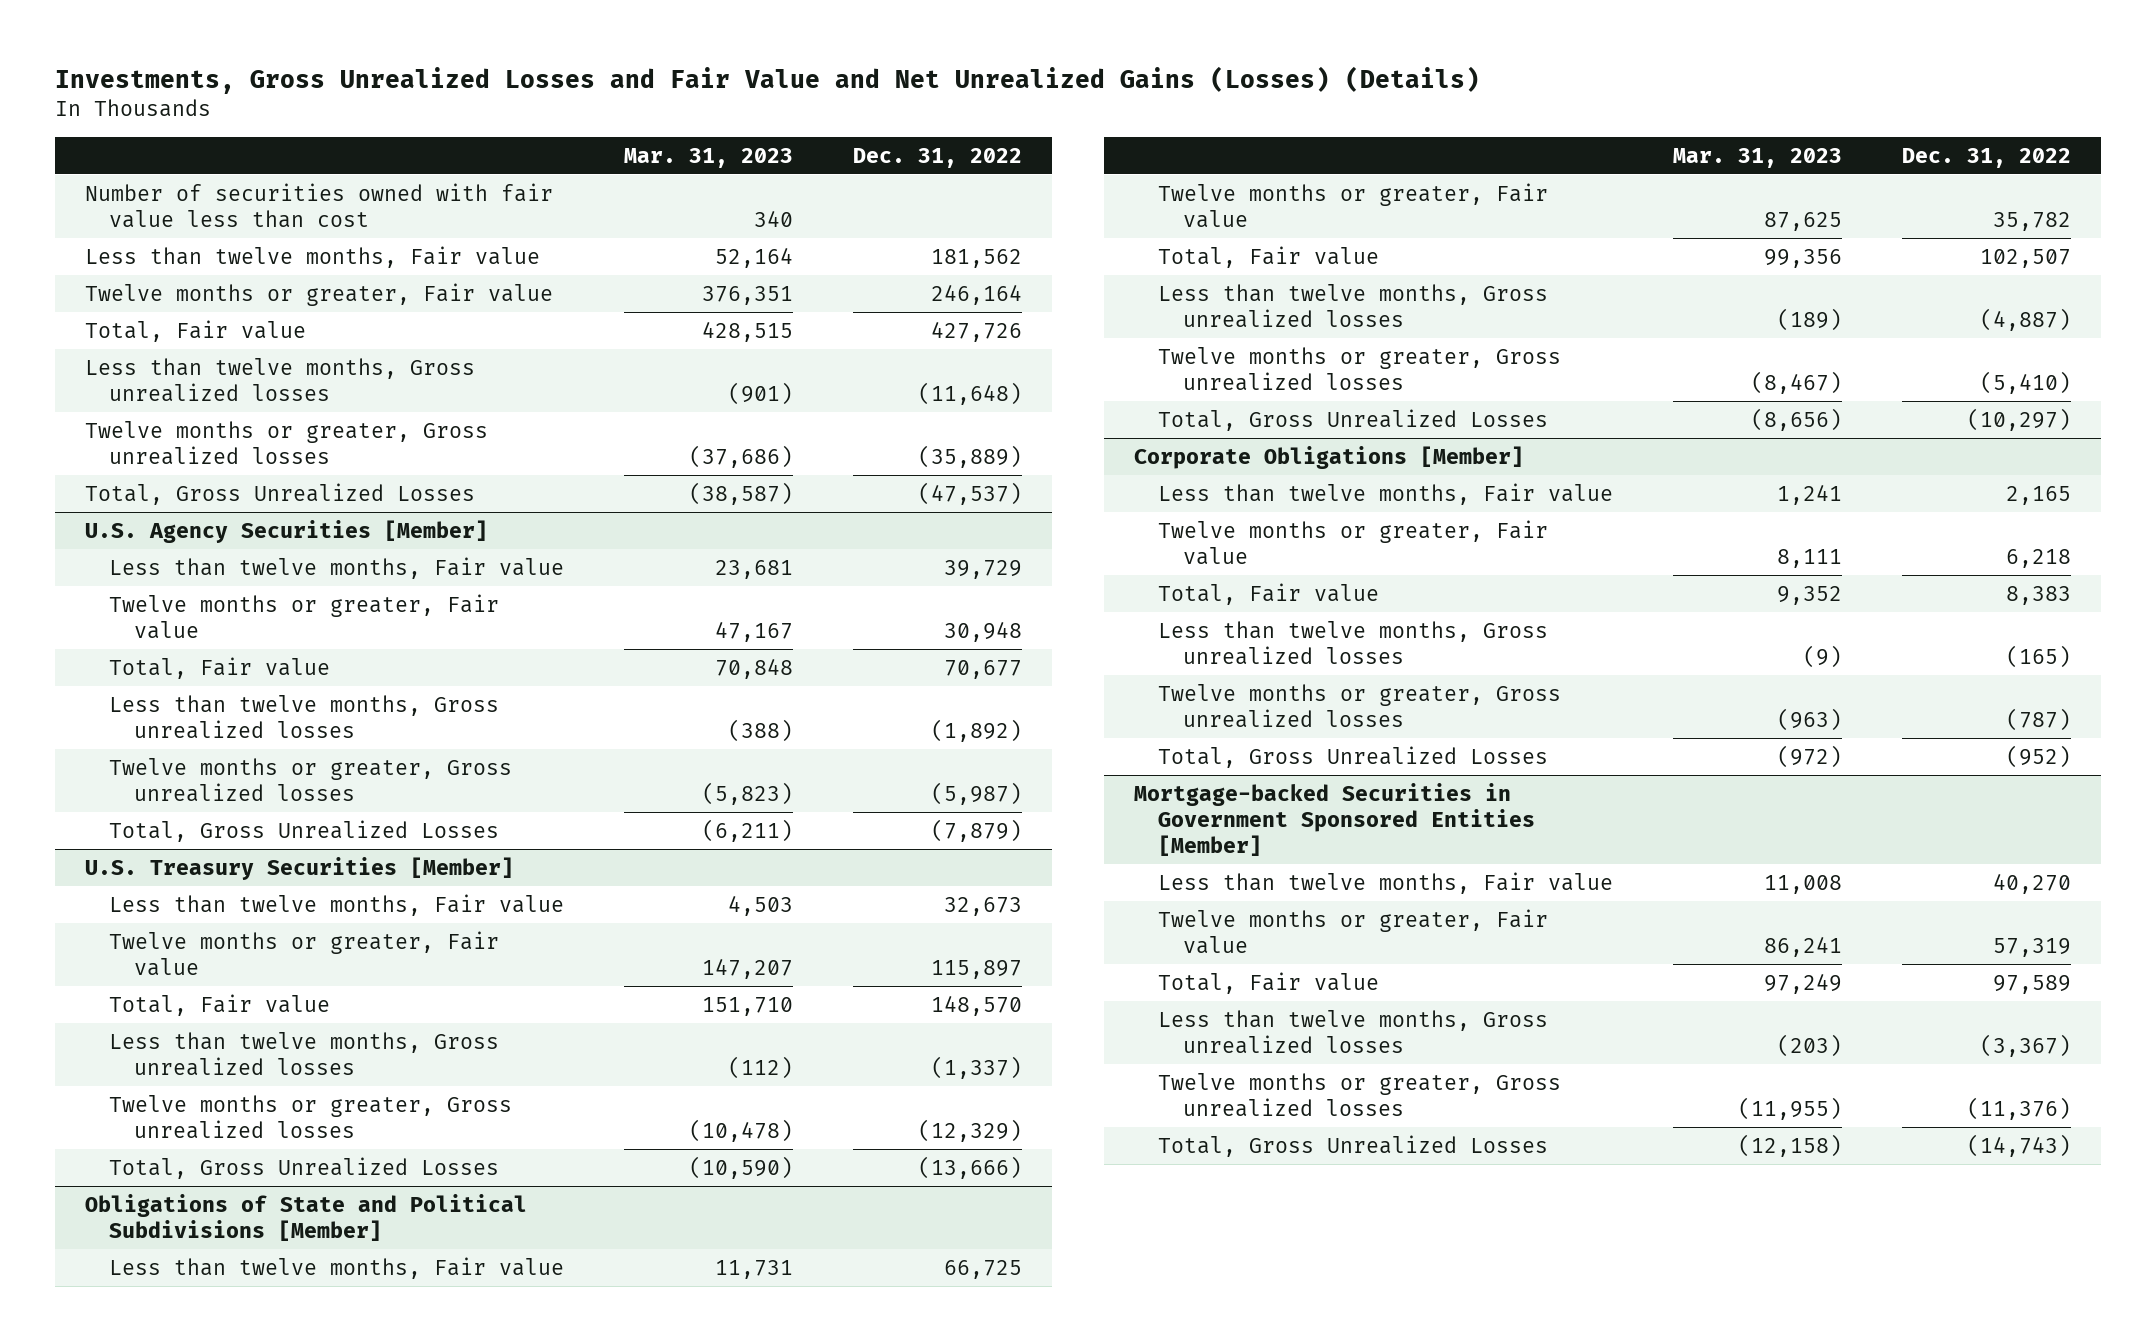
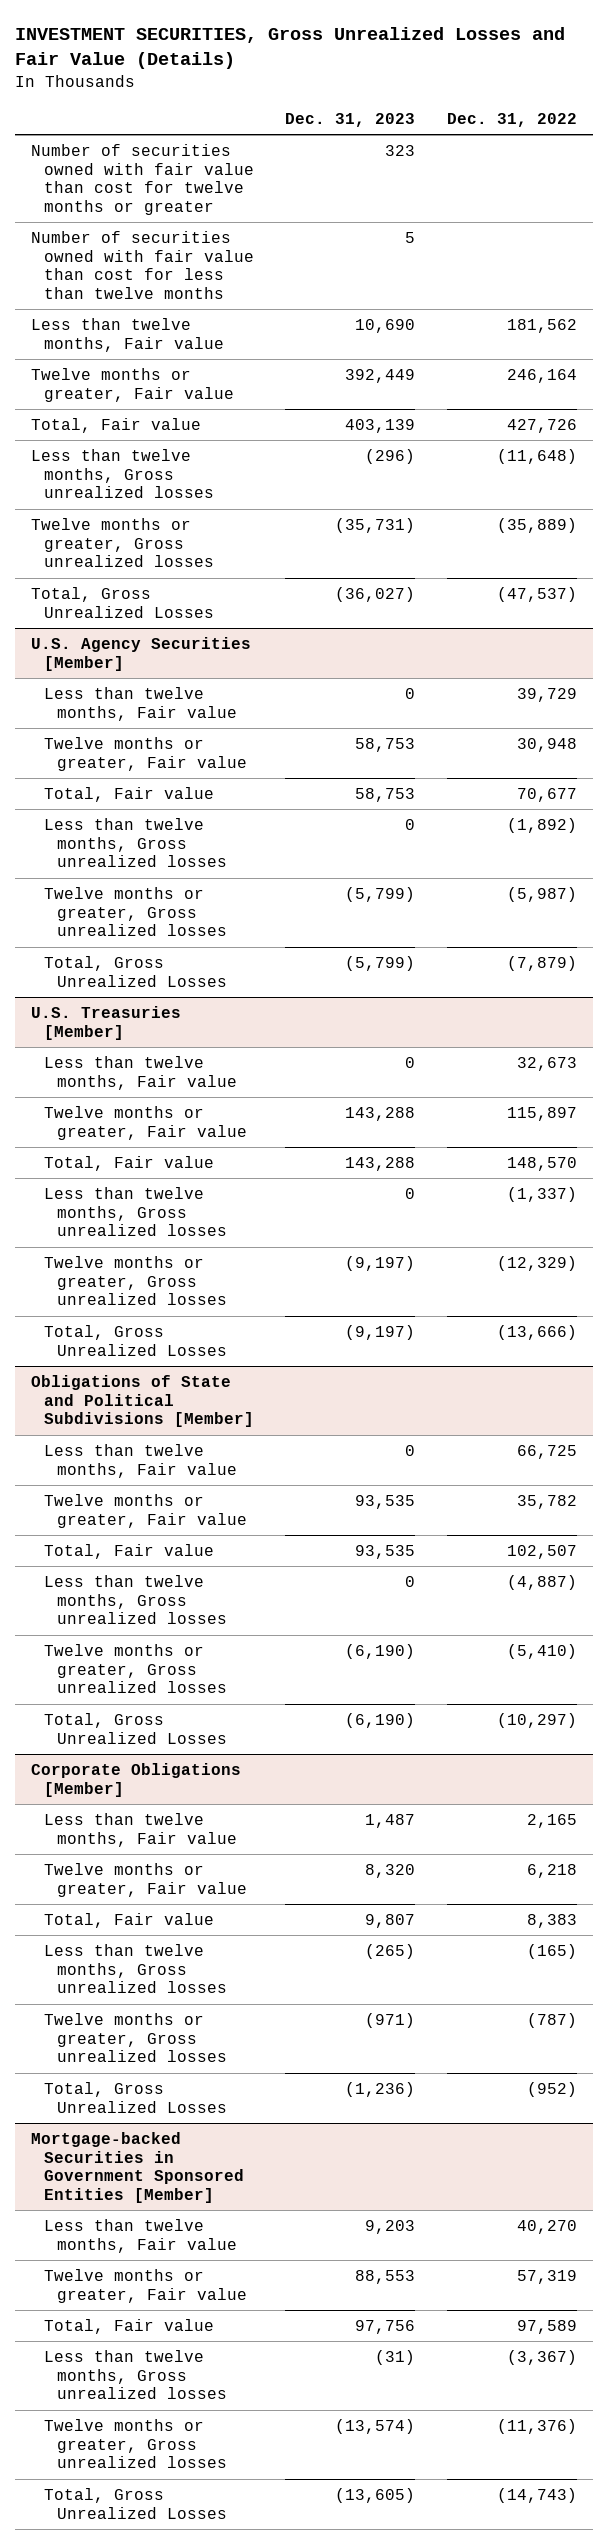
[54,65,1480,94] Investments, Gross Unrealized Losses and Fair Value and Net Unrealized Gains (Losses) (Details) -> [15,27,566,70] INVESTMENT SECURITIES, Gross Unrealized Losses and Fair Value (Details)
[624,147,794,168] Mar. 31, 2023 -> none
none -> [285,113,416,128] Dec. 31, 2023
none -> [31,143,254,216] Number of securities owned with fair value than cost for twelve months or greater
[84,182,553,228] Number of securities owned with fair value less than cost -> [31,230,254,300] Number of securities owned with fair value than cost for less than twelve months
[84,856,514,880] U.S. Treasury Securities [Member] -> [31,1005,182,1040] U.S. Treasuries [Member]

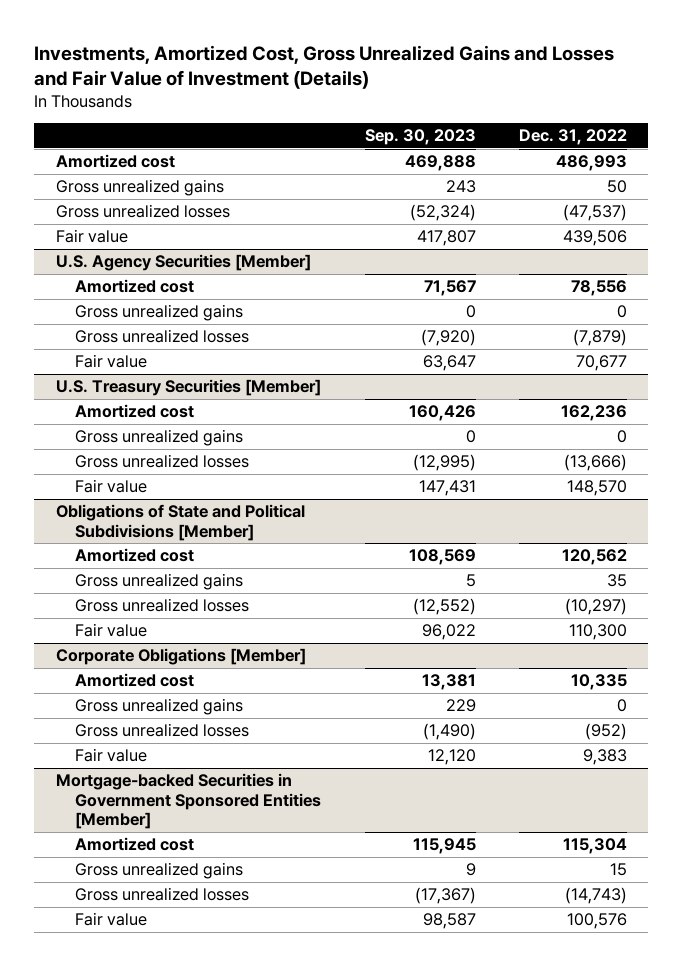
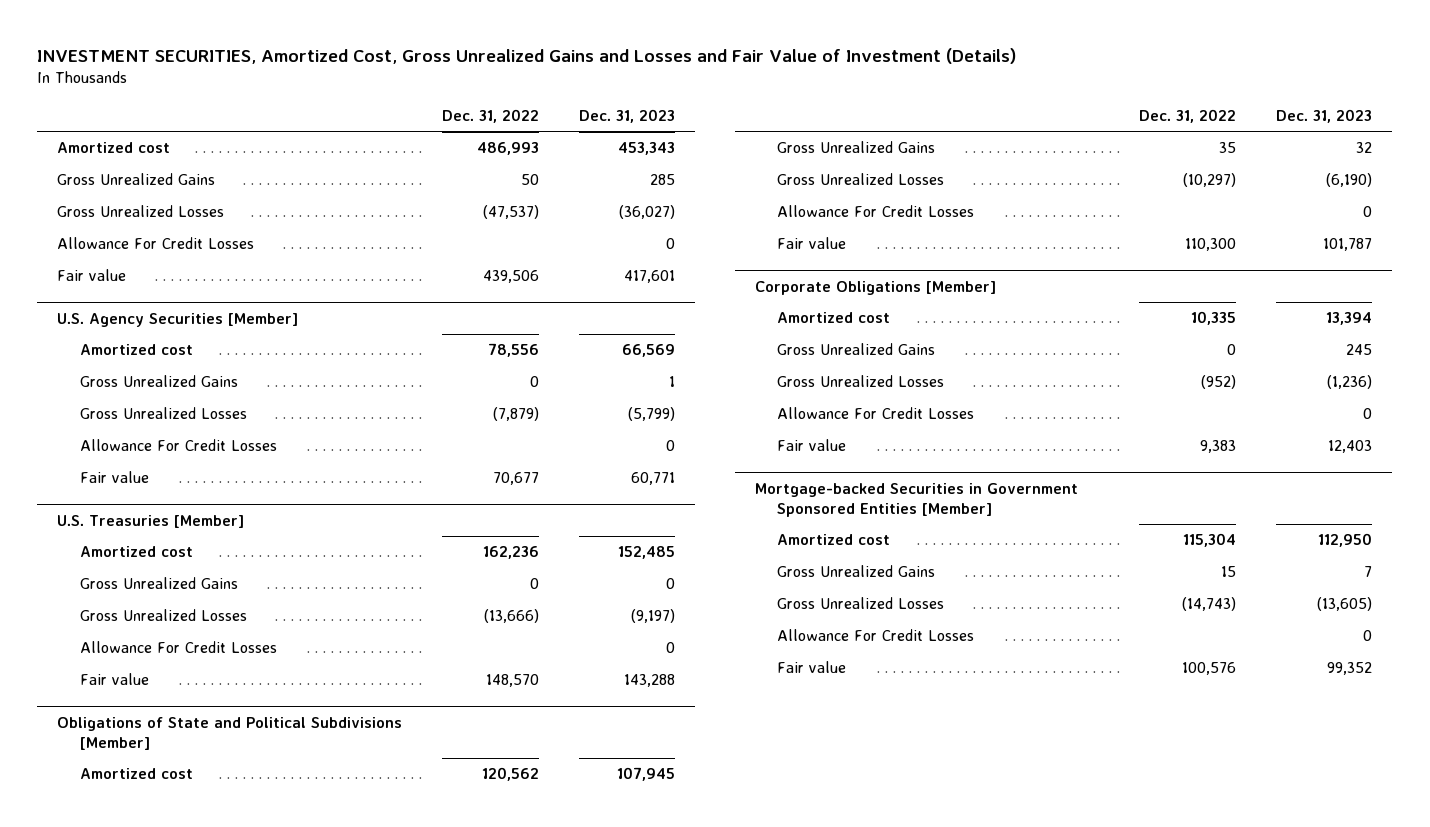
[34,44,615,90] Investments, Amortized Cost, Gross Unrealized Gains and Losses and Fair Value of Investment (Details) -> [37,47,1017,64] INVESTMENT SECURITIES, Amortized Cost, Gross Unrealized Gains and Losses and Fair Value of Investment (Details)
[364,129,476,146] Sep. 30, 2023 -> none
none -> [579,108,676,123] Dec. 31, 2023
[55,179,224,197] Gross unrealized gains -> [57,173,216,186] Gross Unrealized Gains
[55,204,230,219] Gross unrealized losses -> [57,205,225,218] Gross Unrealized Losses
none -> [57,237,255,250] Allowance For Credit Losses
[75,304,244,322] Gross unrealized gains -> [79,375,238,388] Gross Unrealized Gains
[75,329,250,344] Gross unrealized losses -> [79,407,247,420] Gross Unrealized Losses
none -> [79,439,277,452] Allowance For Credit Losses
[55,379,321,397] U.S. Treasury Securities [Member] -> [57,514,245,528] U.S. Treasuries [Member]
[75,429,244,447] Gross unrealized gains -> [79,577,238,590] Gross Unrealized Gains
[75,454,250,469] Gross unrealized losses -> [79,609,247,622] Gross Unrealized Losses
none -> [79,641,277,654] Allowance For Credit Losses
[75,573,244,591] Gross unrealized gains -> [777,141,936,154] Gross Unrealized Gains
[75,598,250,613] Gross unrealized losses -> [777,173,945,186] Gross Unrealized Losses
none -> [777,205,975,218] Allowance For Credit Losses
[75,698,244,716] Gross unrealized gains -> [777,343,936,356] Gross Unrealized Gains
[75,723,250,738] Gross unrealized losses -> [777,375,945,388] Gross Unrealized Losses
none -> [777,407,975,420] Allowance For Credit Losses
[75,862,244,880] Gross unrealized gains -> [777,565,936,578] Gross Unrealized Gains
[75,887,250,902] Gross unrealized losses -> [777,597,945,610] Gross Unrealized Losses
none -> [777,629,975,642] Allowance For Credit Losses

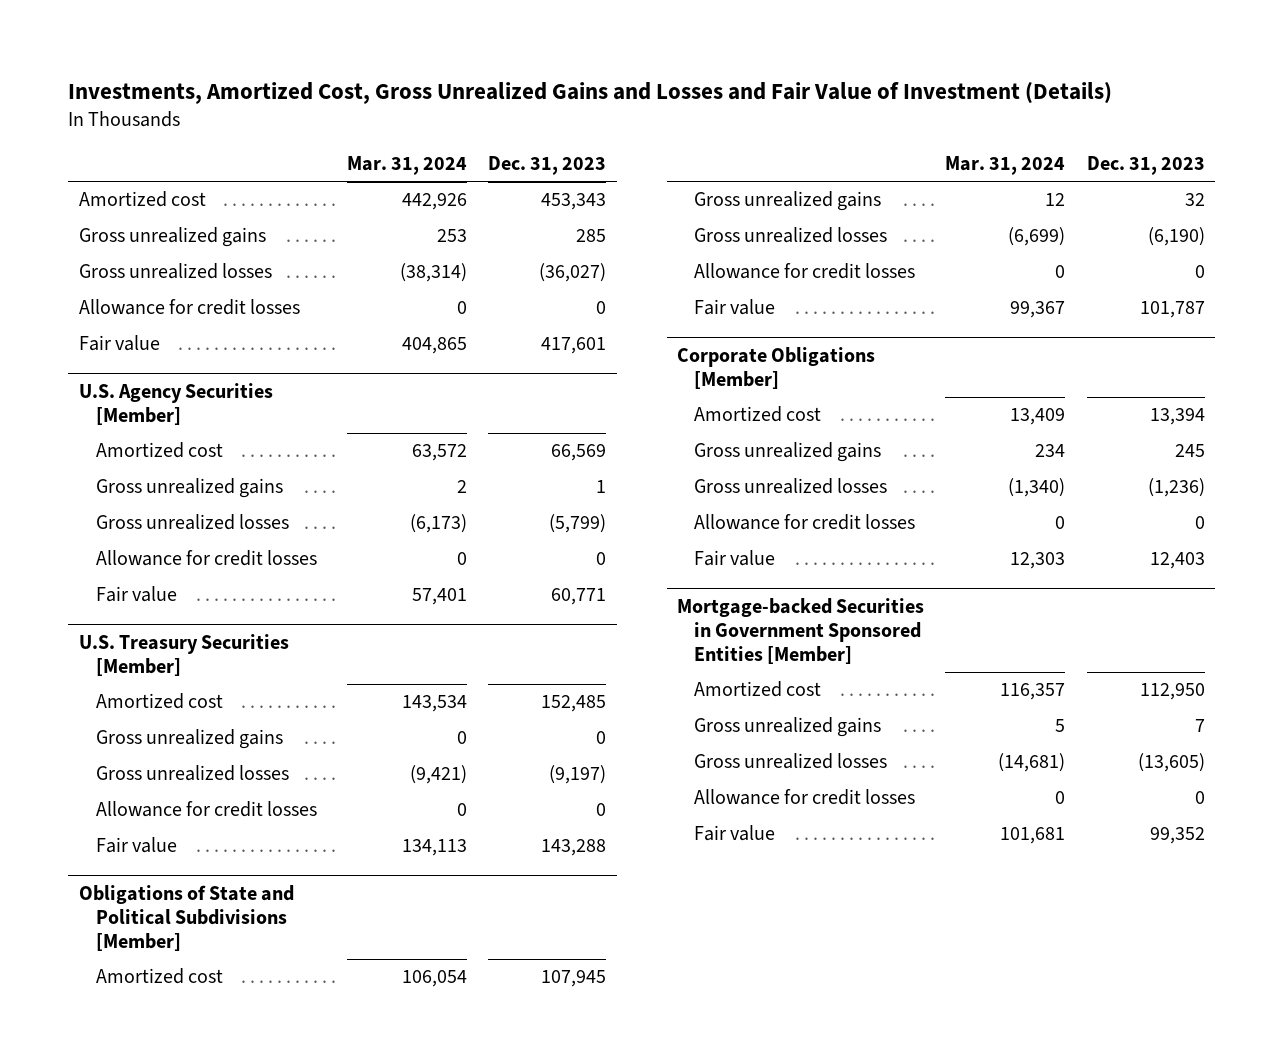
[37,47,1017,64] INVESTMENT SECURITIES, Amortized Cost, Gross Unrealized Gains and Losses and Fair Value of Investment (Details) -> [67,81,1112,104] Investments, Amortized Cost, Gross Unrealized Gains and Losses and Fair Value of Investment (Details)
[442,108,540,123] Dec. 31, 2022 -> none
none -> [346,156,467,176] Mar. 31, 2024
[57,173,216,186] Gross Unrealized Gains -> [78,227,266,248] Gross unrealized gains
[57,205,225,218] Gross Unrealized Losses -> [78,263,272,280] Gross unrealized losses
[57,237,255,250] Allowance For Credit Losses -> [78,299,300,316] Allowance for credit losses
[79,375,238,388] Gross Unrealized Gains -> [95,478,283,499] Gross unrealized gains
[79,407,247,420] Gross Unrealized Losses -> [95,514,289,531] Gross unrealized losses
[79,439,277,452] Allowance For Credit Losses -> [95,550,317,567] Allowance for credit losses
[57,514,245,528] U.S. Treasuries [Member] -> [78,634,289,677] U.S. Treasury Securities [Member]
[79,577,238,590] Gross Unrealized Gains -> [95,729,283,750] Gross unrealized gains
[79,609,247,622] Gross Unrealized Losses -> [95,765,289,782] Gross unrealized losses
[79,641,277,654] Allowance For Credit Losses -> [95,801,317,818] Allowance for credit losses
[777,141,936,154] Gross Unrealized Gains -> [694,191,882,212] Gross unrealized gains
[777,173,945,186] Gross Unrealized Losses -> [694,227,888,244] Gross unrealized losses
[777,205,975,218] Allowance For Credit Losses -> [694,263,916,280] Allowance for credit losses
[777,343,936,356] Gross Unrealized Gains -> [694,442,882,463] Gross unrealized gains
[777,375,945,388] Gross Unrealized Losses -> [694,478,888,495] Gross unrealized losses
[777,407,975,420] Allowance For Credit Losses -> [694,514,916,531] Allowance for credit losses
[777,565,936,578] Gross Unrealized Gains -> [694,717,882,738] Gross unrealized gains
[777,597,945,610] Gross Unrealized Losses -> [694,753,888,770] Gross unrealized losses
[777,629,975,642] Allowance For Credit Losses -> [694,789,916,806] Allowance for credit losses

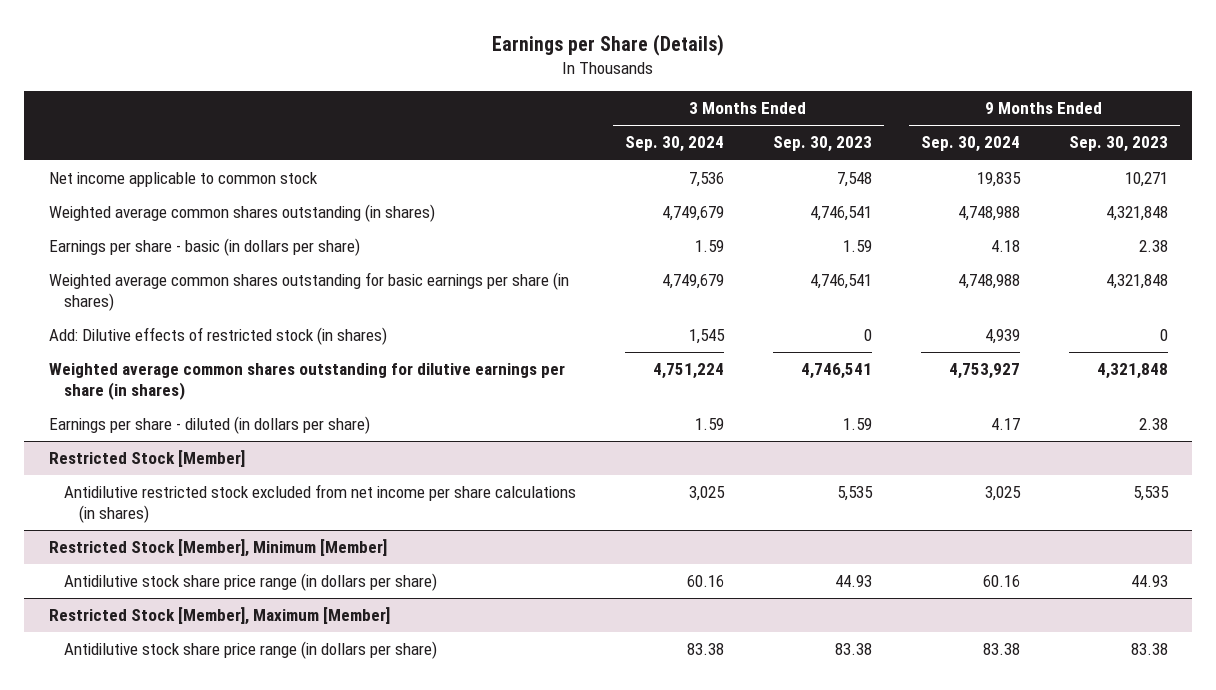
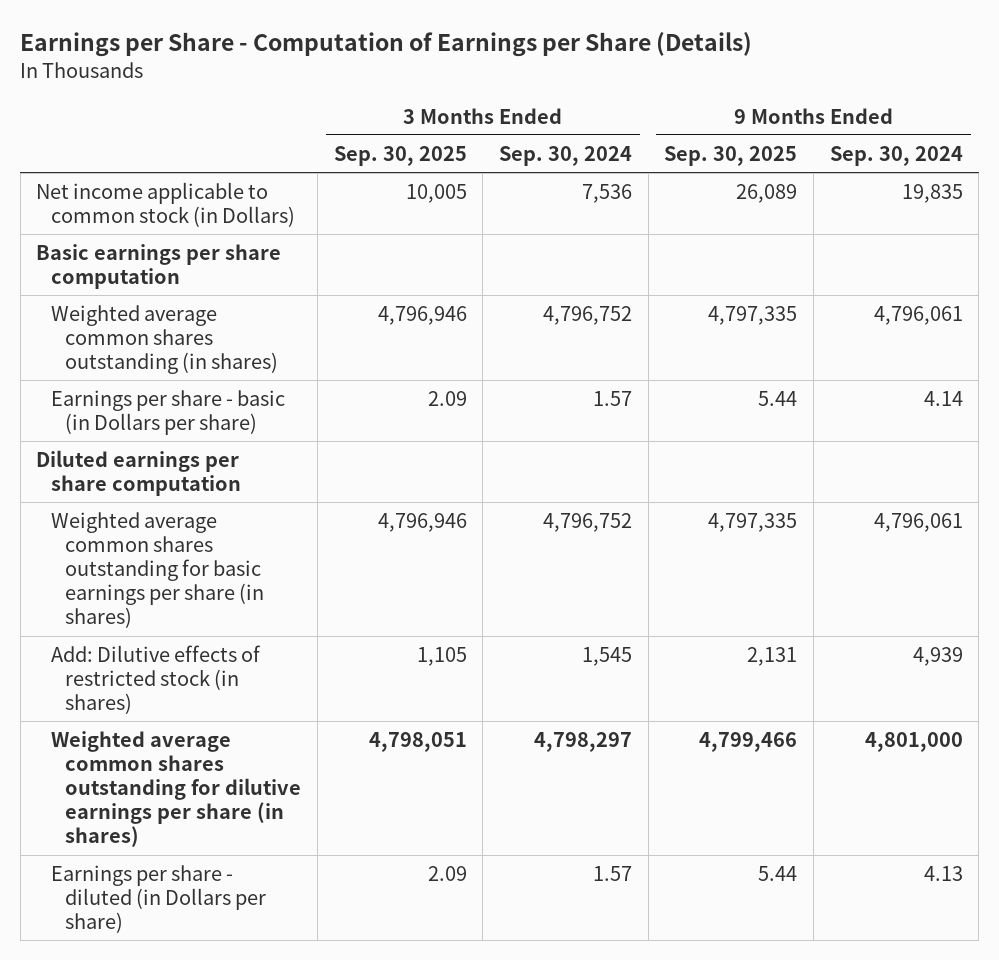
[492,33,725,56] Earnings per Share (Details) -> [20,31,753,57] Earnings per Share - Computation of Earnings per Share (Details)
[772,136,872,153] Sep. 30, 2023 -> none
[1068,136,1168,153] Sep. 30, 2023 -> none
none -> [333,145,467,166] Sep. 30, 2025
none -> [664,145,798,166] Sep. 30, 2025
[48,172,318,188] Net income applicable to common stock -> [36,181,295,228] Net income applicable to common stock (in Dollars)
none -> [36,243,282,290] Basic earnings per share computation
[662,206,725,222] 4,749,679 -> [543,305,633,325] 4,796,752
[957,206,1020,222] 4,748,988 -> [873,305,963,325] 4,796,061
[48,238,360,257] Earnings per share - basic (in dollars per share) -> [50,389,285,436] Earnings per share - basic (in Dollars per share)
[695,240,725,253] 1.59 -> [593,390,633,406] 1.57
[990,240,1020,253] 4.18 -> [923,390,963,406] 4.14
none -> [36,449,241,497] Diluted earnings per share computation
[662,274,725,290] 4,749,679 -> [543,512,633,532] 4,796,752
[957,274,1020,290] 4,748,988 -> [873,512,963,532] 4,796,061
[48,450,245,468] Restricted Stock [Member] -> none
[64,484,577,523] Antidilutive restricted stock excluded from net income per share calculations (in shares) -> none
[48,539,387,558] Restricted Stock [Member], Minimum [Member] -> none
[64,573,438,592] Antidilutive stock share price range (in dollars per share) -> none
[48,607,390,626] Restricted Stock [Member], Maximum [Member] -> none
[64,641,438,660] Antidilutive stock share price range (in dollars per share) -> none
[653,363,725,380] 4,751,224 -> [534,731,633,752] 4,798,297
[948,363,1020,380] 4,753,927 -> [864,731,963,752] 4,801,000
[48,416,370,435] Earnings per share - diluted (in dollars per share) -> [50,864,267,934] Earnings per share - diluted (in Dollars per share)
[695,418,725,431] 1.59 -> [593,865,633,881] 1.57
[990,418,1020,431] 4.17 -> [923,865,963,881] 4.13

